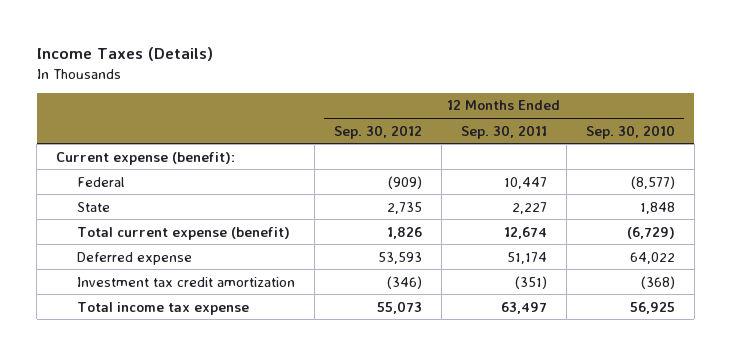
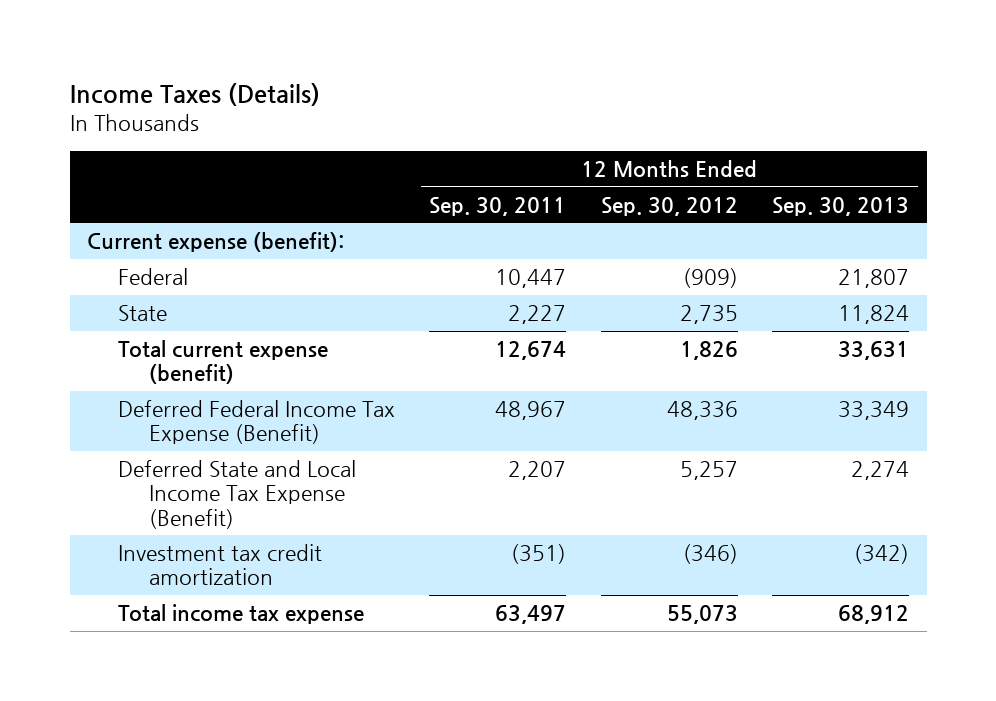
[585,124,675,139] Sep. 30, 2010 -> none
none -> [772,196,910,216] Sep. 30, 2013
[76,251,192,265] Deferred expense -> none
none -> [117,400,395,445] Deferred Federal Income Tax Expense (Benefit)
none -> [117,460,356,529] Deferred State and Local Income Tax Expense (Benefit)

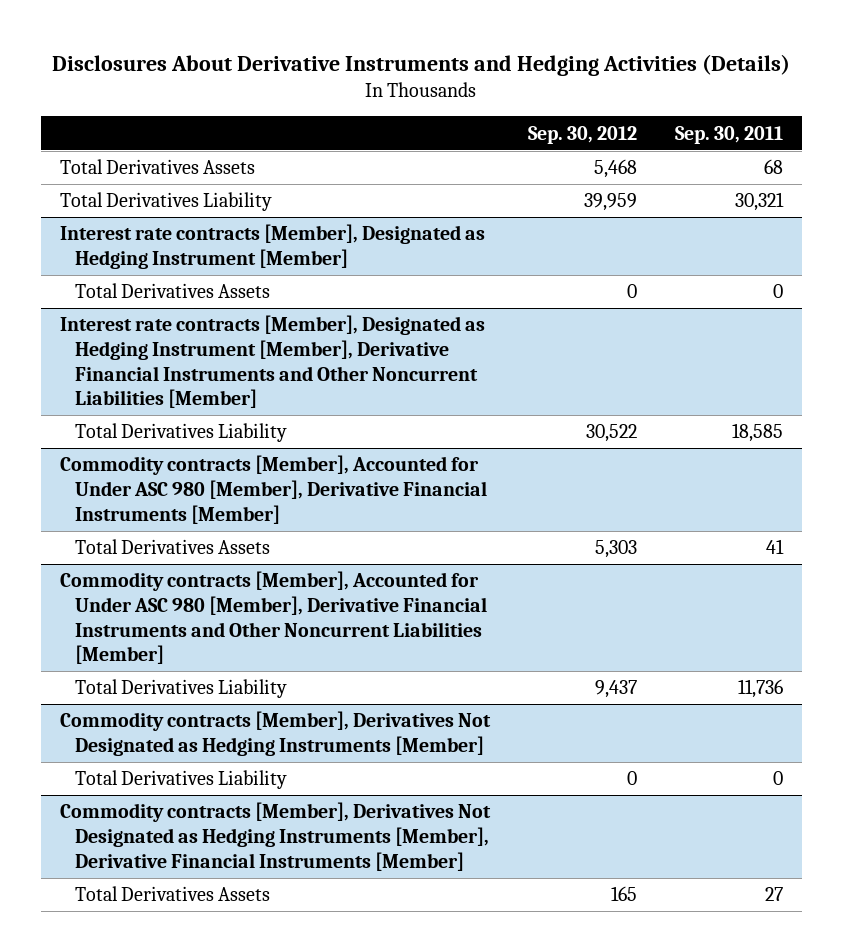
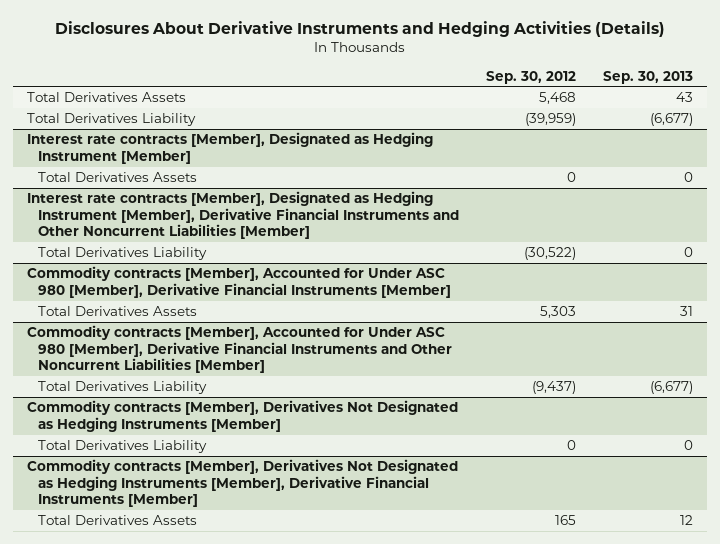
[674,125,783,144] Sep. 30, 2011 -> none
none -> [603,70,694,84] Sep. 30, 2013
[583,193,637,212] 39,959 -> [525,113,577,127] (39,959)
[585,424,637,443] 30,522 -> [524,247,577,261] (30,522)
[594,680,637,699] 9,437 -> [532,381,577,395] (9,437)

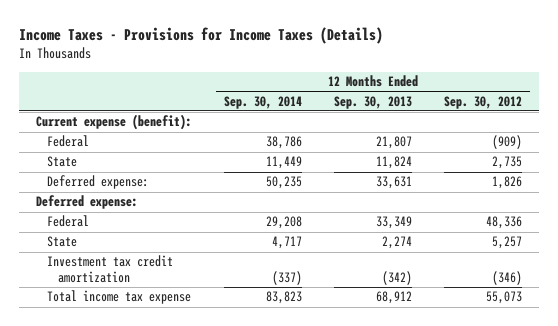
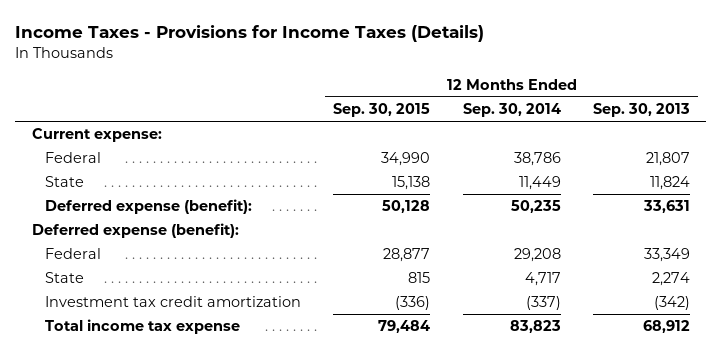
[444,95,523,109] Sep. 30, 2012 -> none
none -> [333,103,431,118] Sep. 30, 2015
[35,114,192,131] Current expense (benefit): -> [31,128,162,143] Current expense:
[46,175,149,190] Deferred expense: -> [45,199,253,215] Deferred expense (benefit):
[35,195,138,210] Deferred expense: -> [31,223,239,239] Deferred expense (benefit):

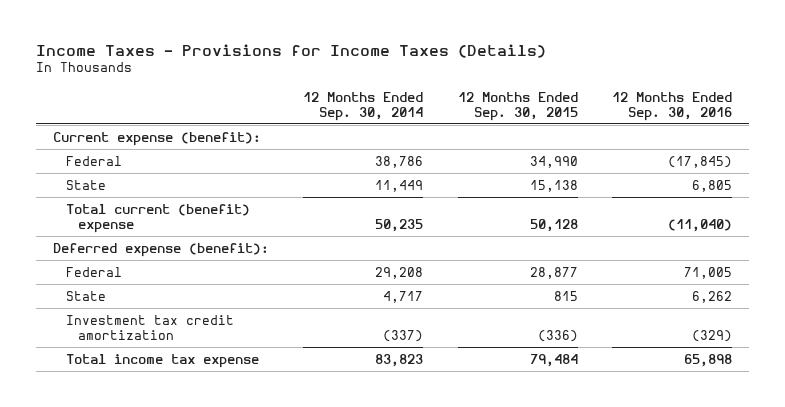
[593,103,691,118] Sep. 30, 2013 -> none
none -> [611,91,732,121] 12 Months Ended Sep. 30, 2016
[31,128,162,143] Current expense: -> [53,131,262,146] Current expense (benefit):
[45,199,253,215] Deferred expense (benefit): -> [65,203,250,233] Total current (benefit) expense

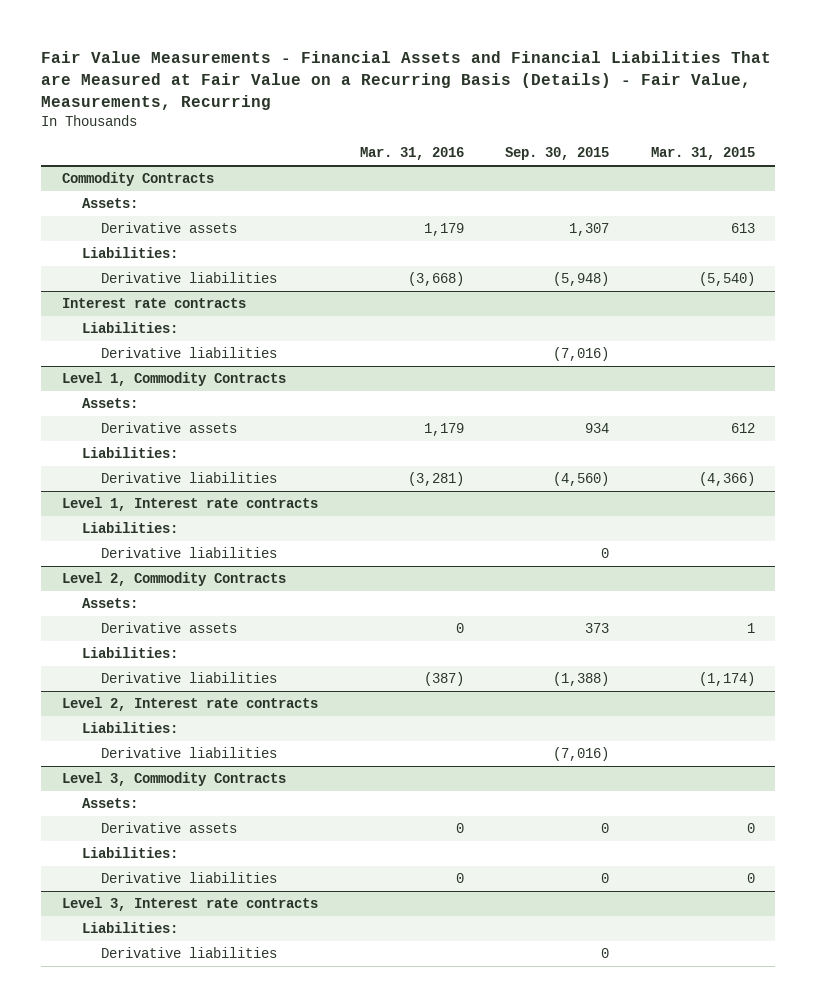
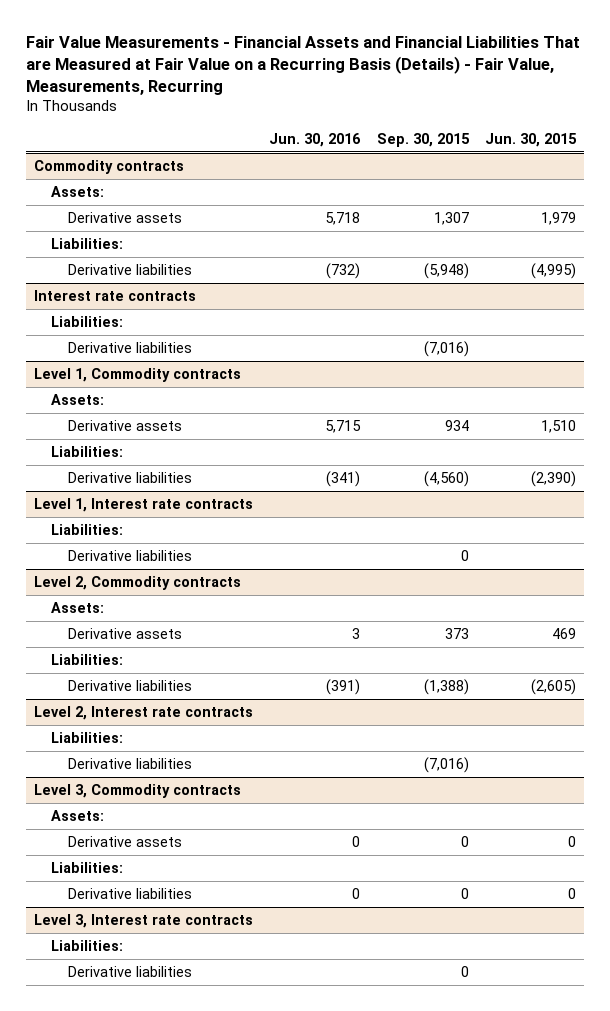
[359,147,464,161] Mar. 31, 2016 -> none
[650,147,755,161] Mar. 31, 2015 -> none
none -> [269,132,362,147] Jun. 30, 2016
none -> [484,132,577,147] Jun. 30, 2015
[61,172,214,187] Commodity Contracts -> [33,160,184,175] Commodity contracts
[61,372,286,387] Level 1, Commodity Contracts -> [33,368,241,383] Level 1, Commodity contracts
[61,572,286,587] Level 2, Commodity Contracts -> [33,576,241,591] Level 2, Commodity contracts
[61,772,286,787] Level 3, Commodity Contracts -> [33,784,241,799] Level 3, Commodity contracts

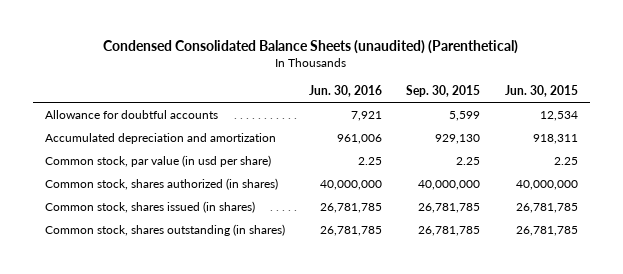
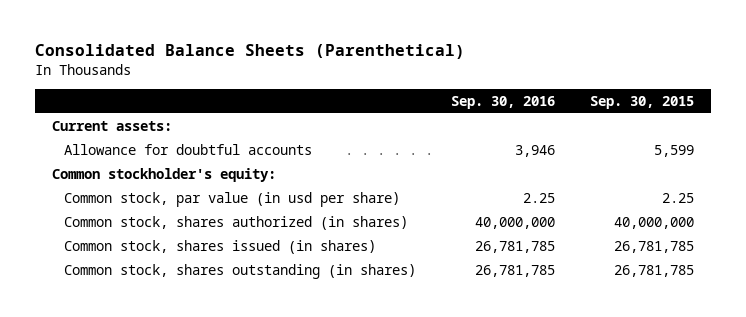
[103,40,519,55] Condensed Consolidated Balance Sheets (unaudited) (Parenthetical) -> [34,44,465,60] Consolidated Balance Sheets (Parenthetical)
[309,84,383,97] Jun. 30, 2016 -> none
[504,84,578,97] Jun. 30, 2015 -> none
none -> [450,95,555,109] Sep. 30, 2016
none -> [52,120,173,131] Current assets:
[45,132,277,144] Accumulated depreciation and amortization -> none
none -> [52,167,277,182] Common stockholder's equity:

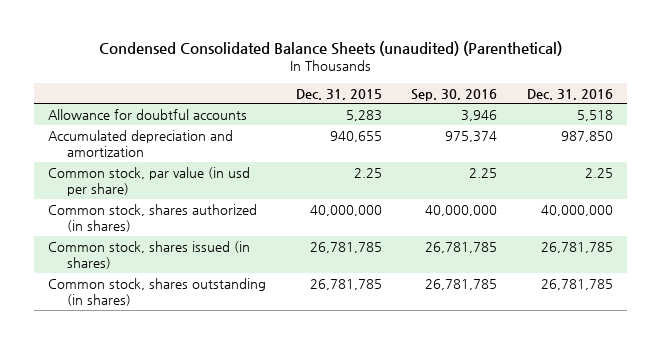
[34,44,465,60] Consolidated Balance Sheets (Parenthetical) -> [98,41,562,57] Condensed Consolidated Balance Sheets (unaudited) (Parenthetical)
[589,95,694,109] Sep. 30, 2015 -> none
none -> [295,88,382,100] Dec. 31, 2015
none -> [526,88,613,100] Dec. 31, 2016
[52,120,173,131] Current assets: -> none
[52,167,277,182] Common stockholder's equity: -> none
none -> [48,129,234,157] Accumulated depreciation and amortization

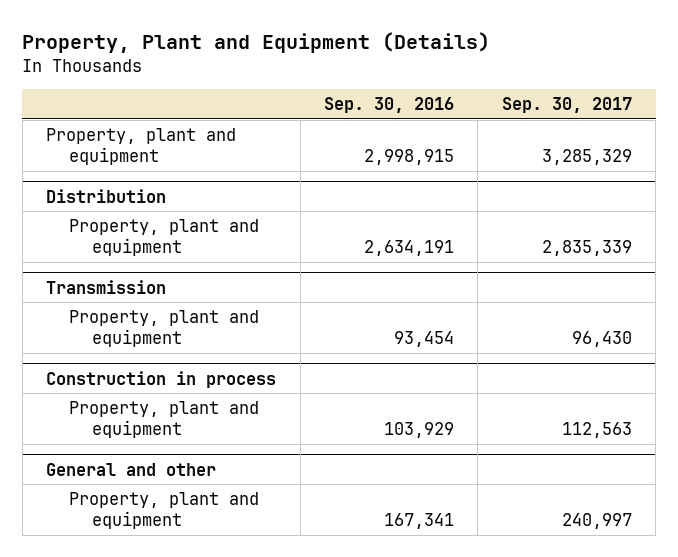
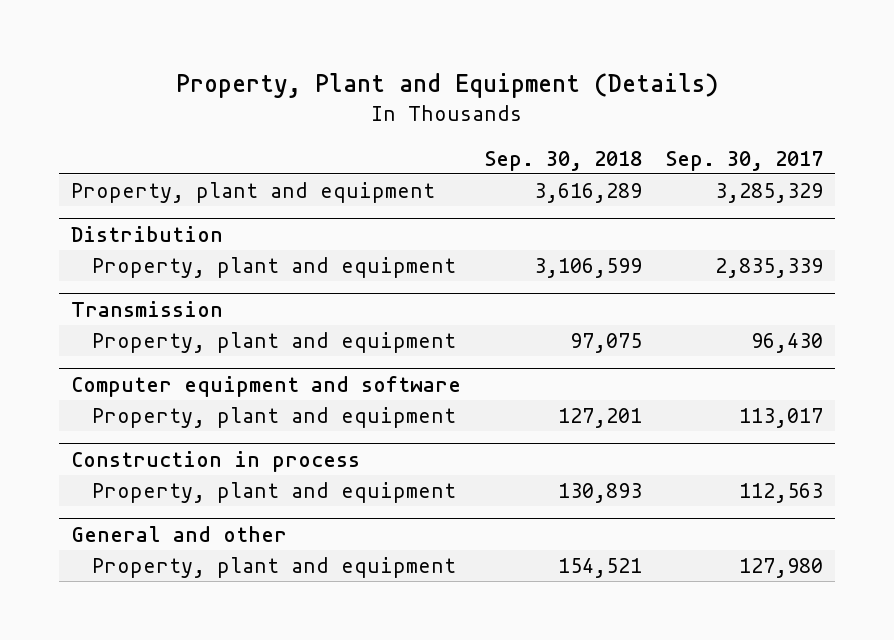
[324,97,455,114] Sep. 30, 2016 -> none
none -> [483,150,642,171] Sep. 30, 2018
none -> [70,375,461,397] Computer equipment and software
none -> [91,407,456,429] Property, plant and equipment
[561,513,632,530] 240,997 -> [739,558,824,579] 127,980

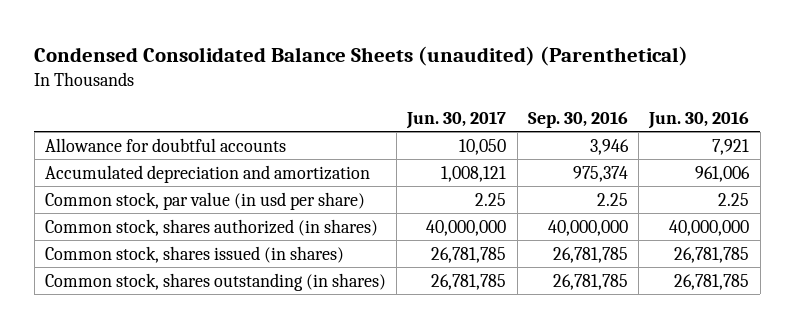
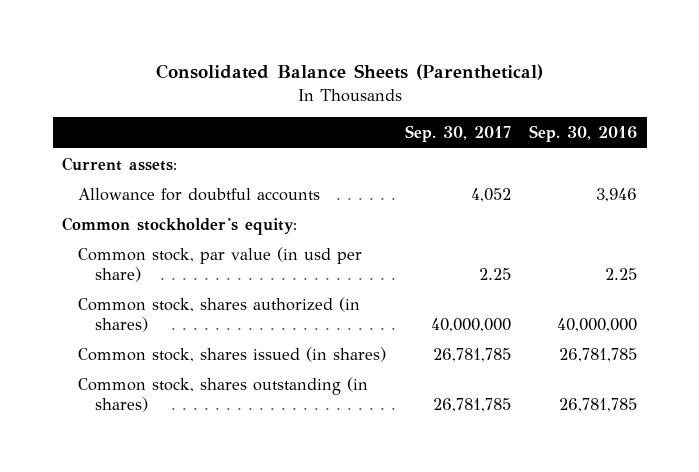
[34,45,689,66] Condensed Consolidated Balance Sheets (unaudited) (Parenthetical) -> [155,64,543,81] Consolidated Balance Sheets (Parenthetical)
[406,110,507,129] Jun. 30, 2017 -> none
[648,110,750,129] Jun. 30, 2016 -> none
none -> [404,125,511,143] Sep. 30, 2017
none -> [61,156,177,171] Current assets:
[44,164,370,183] Accumulated depreciation and amortization -> none
none -> [61,216,297,235] Common stockholder's equity:

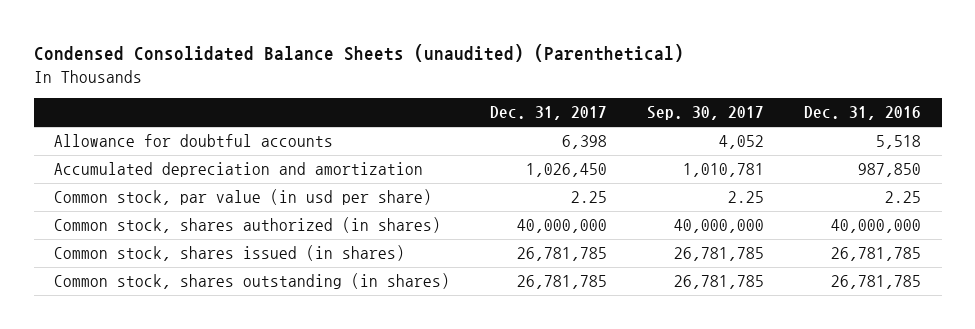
[155,64,543,81] Consolidated Balance Sheets (Parenthetical) -> [33,44,684,63] Condensed Consolidated Balance Sheets (unaudited) (Parenthetical)
[529,125,638,143] Sep. 30, 2016 -> none
none -> [490,106,608,121] Dec. 31, 2017
none -> [804,106,922,121] Dec. 31, 2016
[61,156,177,171] Current assets: -> none
[61,216,297,235] Common stockholder's equity: -> none
none -> [54,162,424,178] Accumulated depreciation and amortization

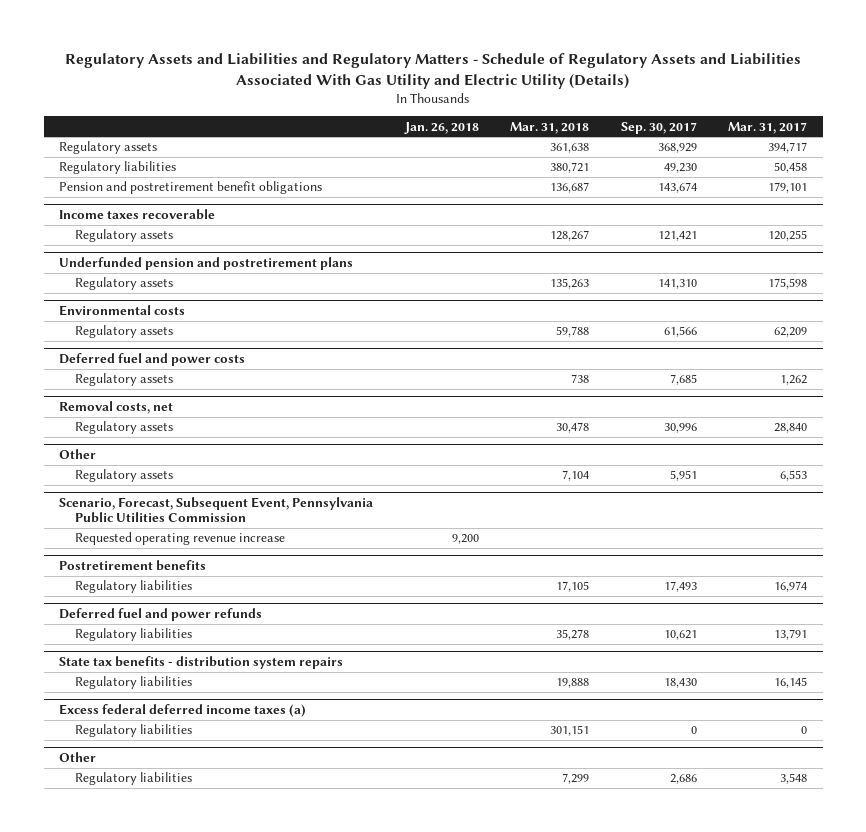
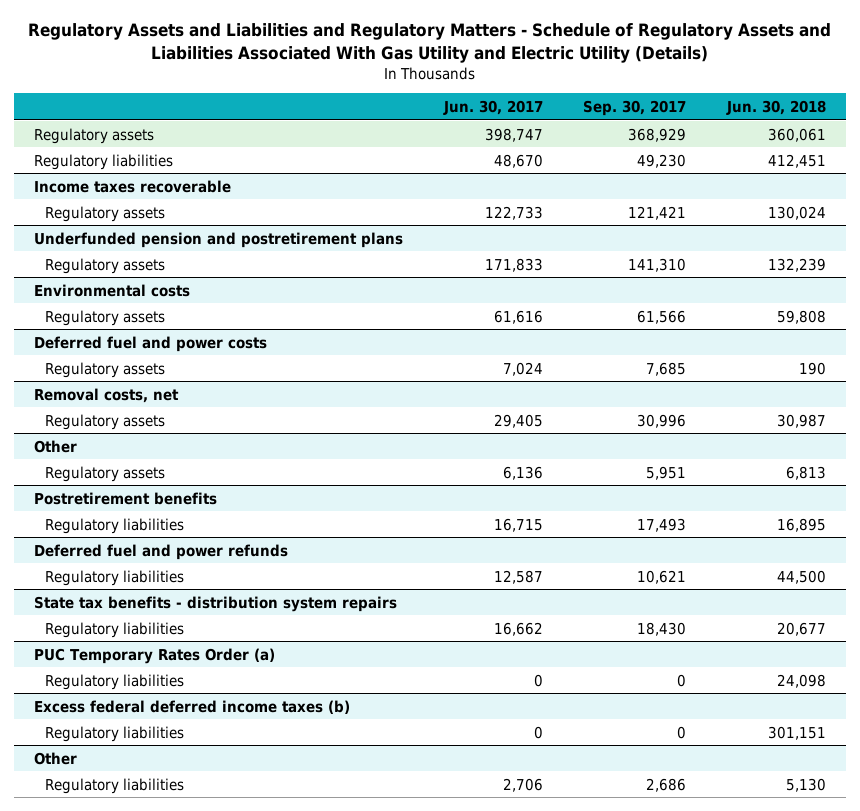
[403,121,479,134] Jan. 26, 2018 -> none
[510,121,590,134] Mar. 31, 2018 -> none
[727,121,807,134] Mar. 31, 2017 -> none
none -> [442,99,543,115] Jun. 30, 2017
none -> [725,99,826,115] Jun. 30, 2018
[59,181,323,195] Pension and postretirement benefit obligations -> none
[59,497,374,524] Scenario, Forecast, Subsequent Event, Pennsylvania Public Utilities Commission -> none
[74,532,285,546] Requested operating revenue increase -> none
[59,704,307,718] Excess federal deferred income taxes (a) -> none
none -> [33,647,275,664] PUC Temporary Rates Order (a)
none -> [33,699,350,714] Excess federal deferred income taxes (b)
none -> [45,725,185,742] Regulatory liabilities

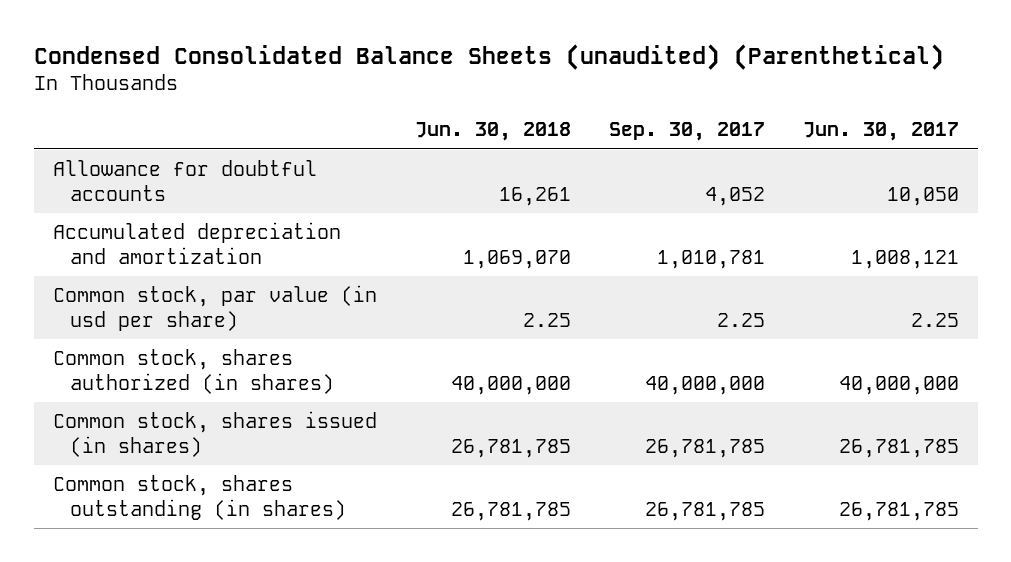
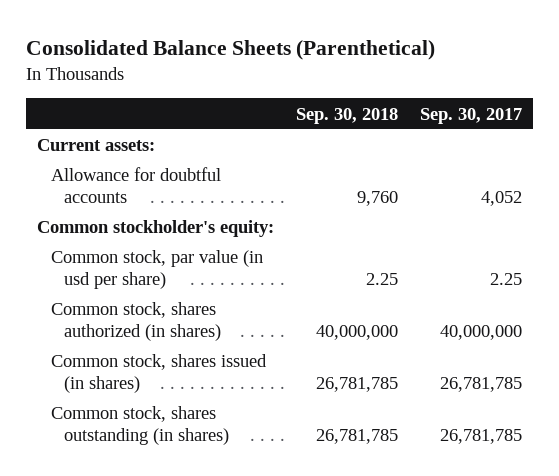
[33,43,944,70] Condensed Consolidated Balance Sheets (unaudited) (Parenthetical) -> [25,39,435,60] Consolidated Balance Sheets (Parenthetical)
[414,121,571,141] Jun. 30, 2018 -> none
[802,121,959,141] Jun. 30, 2017 -> none
none -> [295,107,398,124] Sep. 30, 2018
none -> [36,139,155,152] Current assets:
[52,222,341,264] Accumulated depreciation and amortization -> none
none -> [36,220,274,238] Common stockholder's equity:

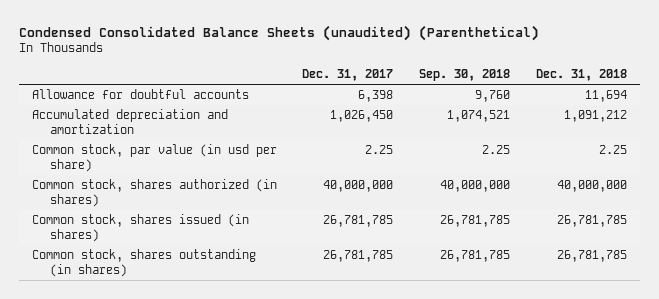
[25,39,435,60] Consolidated Balance Sheets (Parenthetical) -> [18,24,539,41] Condensed Consolidated Balance Sheets (unaudited) (Parenthetical)
[419,107,522,124] Sep. 30, 2017 -> none
none -> [302,68,394,81] Dec. 31, 2017
none -> [535,68,627,81] Dec. 31, 2018
[36,139,155,152] Current assets: -> none
[36,220,274,238] Common stockholder's equity: -> none
none -> [31,109,228,134] Accumulated depreciation and amortization

